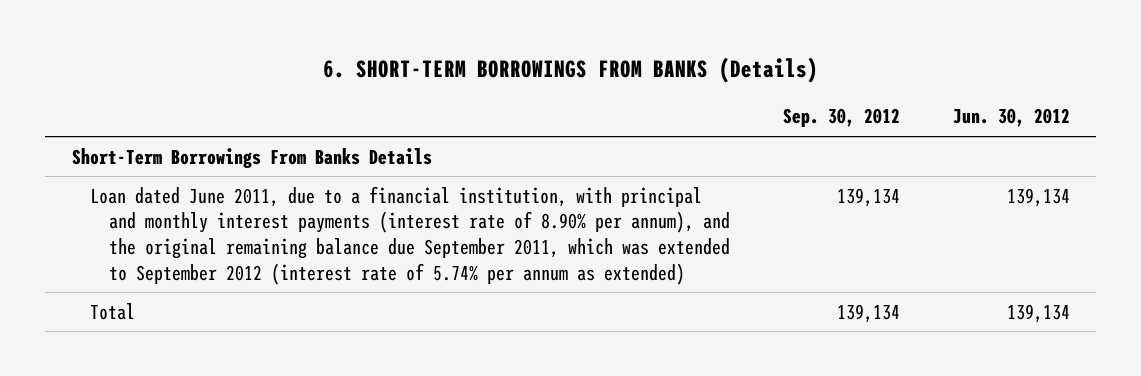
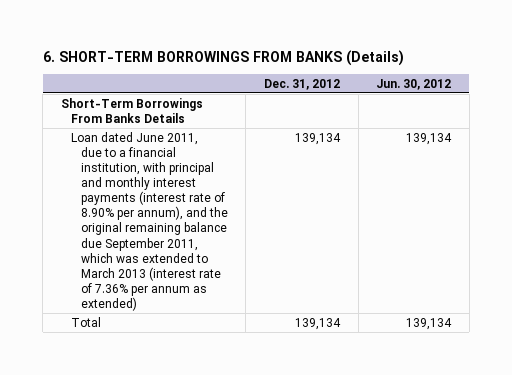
[782,108,900,128] Sep. 30, 2012 -> none
none -> [264,78,341,90] Dec. 31, 2012
[90,185,730,285] Loan dated June 2011, due to a financial institution, with principal and monthly interest payments (interest rate of 8.90% per annum), and the original remaining balance due September 2011, which was extended to September 2012 (interest rate of 5.74% per annum as extended) -> [70,131,228,311] Loan dated June 2011, due to a financial institution, with principal and monthly interest payments (interest rate of 8.90% per annum), and the original remaining balance due September 2011, which was extended to March 2013 (interest rate of 7.36% per annum as extended)

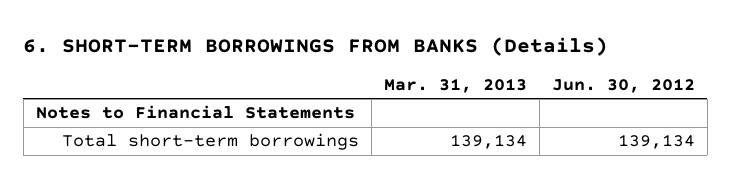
[264,78,341,90] Dec. 31, 2012 -> none
none -> [384,77,528,93] Mar. 31, 2013
[60,97,203,123] Short-Term Borrowings From Banks Details -> none
[70,131,228,311] Loan dated June 2011, due to a financial institution, with principal and monthly interest payments (interest rate of 8.90% per annum), and the original remaining balance due September 2011, which was extended to March 2013 (interest rate of 7.36% per annum as extended) -> none
none -> [35,105,355,120] Notes to Financial Statements
[70,316,101,327] Total -> [62,133,360,151] Total short-term borrowings

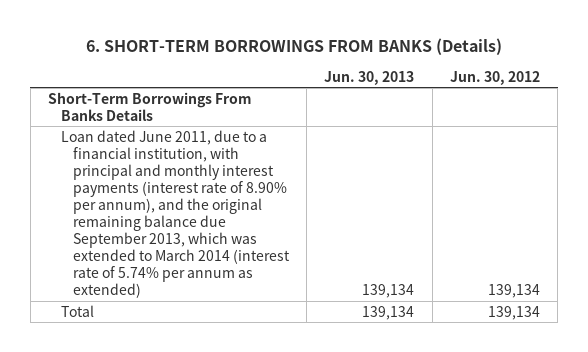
[384,77,528,93] Mar. 31, 2013 -> none
none -> [324,70,415,85] Jun. 30, 2013
[35,105,355,120] Notes to Financial Statements -> none
none -> [47,91,252,121] Short-Term Borrowings From Banks Details
none -> [60,129,291,299] Loan dated June 2011, due to a financial institution, with principal and monthly interest payments (interest rate of 8.90% per annum), and the original remaining balance due September 2013, which was extended to March 2014 (interest rate of 5.74% per annum as extended)
[62,133,360,151] Total short-term borrowings -> [60,304,94,317] Total

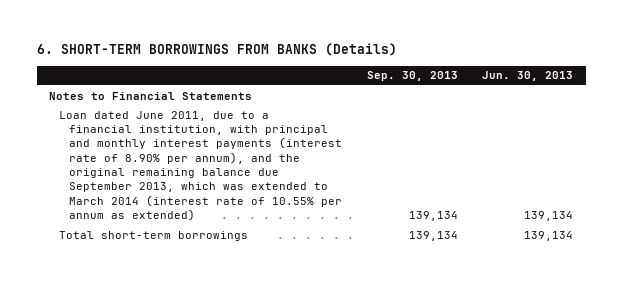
[449,70,540,85] Jun. 30, 2012 -> none
none -> [366,71,458,82] Sep. 30, 2013
[47,91,252,121] Short-Term Borrowings From Banks Details -> none
none -> [49,91,253,100] Notes to Financial Statements
[60,129,291,299] Loan dated June 2011, due to a financial institution, with principal and monthly interest payments (interest rate of 8.90% per annum), and the original remaining balance due September 2013, which was extended to March 2014 (interest rate of 5.74% per annum as extended) -> [59,110,342,222] Loan dated June 2011, due to a financial institution, with principal and monthly interest payments (interest rate of 8.90% per annum), and the original remaining balance due September 2013, which was extended to March 2014 (interest rate of 10.55% per annum as extended)
[60,304,94,317] Total -> [59,230,249,241] Total short-term borrowings

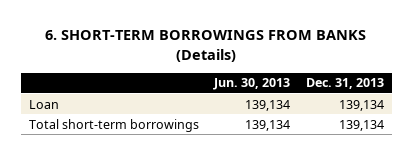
[366,71,458,82] Sep. 30, 2013 -> none
none -> [306,78,385,90] Dec. 31, 2013
[49,91,253,100] Notes to Financial Statements -> none
[59,110,342,222] Loan dated June 2011, due to a financial institution, with principal and monthly interest payments (interest rate of 8.90% per annum), and the original remaining balance due September 2013, which was extended to March 2014 (interest rate of 10.55% per annum as extended) -> [28,99,59,109] Loan

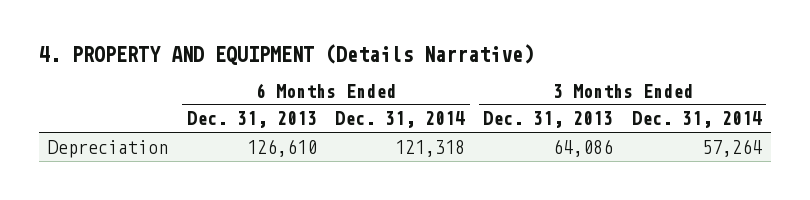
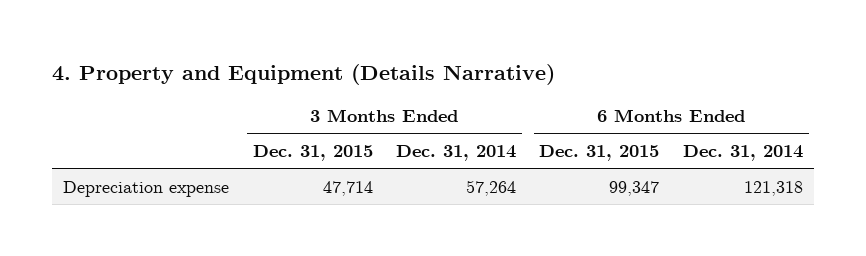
[39,44,535,66] 4. PROPERTY AND EQUIPMENT (Details Narrative) -> [51,64,555,86] 4. Property and Equipment (Details Narrative)
[186,111,317,129] Dec. 31, 2013 -> none
[483,111,614,129] Dec. 31, 2013 -> none
none -> [252,145,373,162] Dec. 31, 2015
none -> [539,145,660,162] Dec. 31, 2015
[48,139,169,158] Depreciation -> [63,180,230,197] Depreciation expense

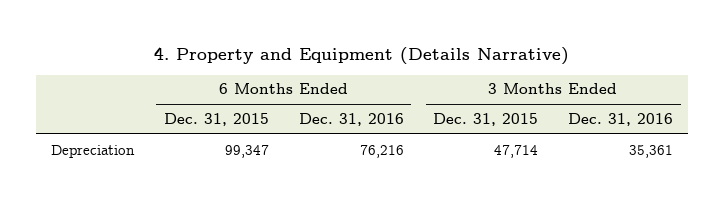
[396,145,517,162] Dec. 31, 2014 -> none
[682,145,803,162] Dec. 31, 2014 -> none
none -> [298,112,404,126] Dec. 31, 2016
none -> [568,112,674,126] Dec. 31, 2016
[63,180,230,197] Depreciation expense -> [51,144,136,158] Depreciation

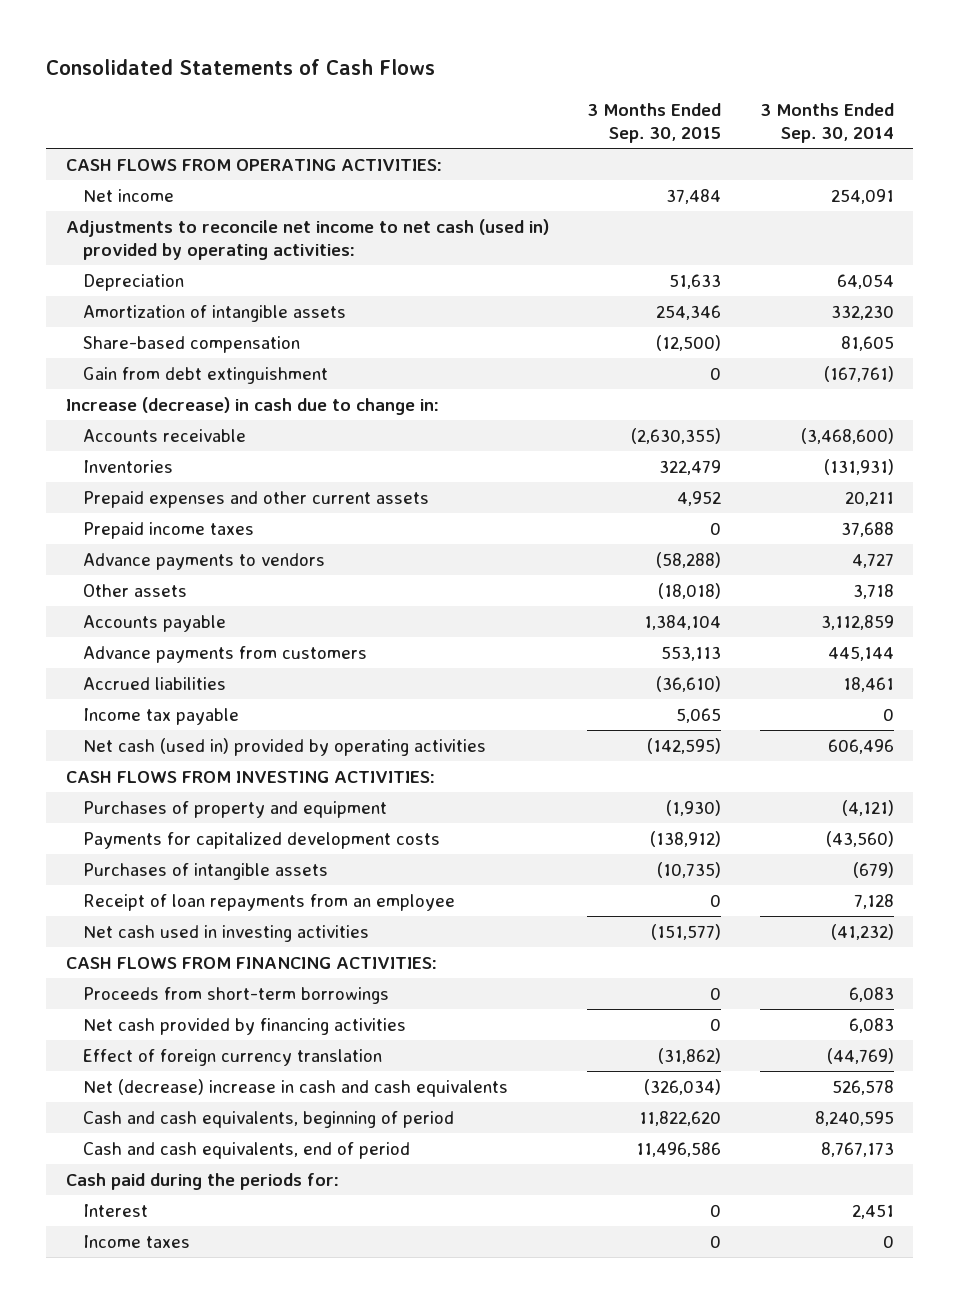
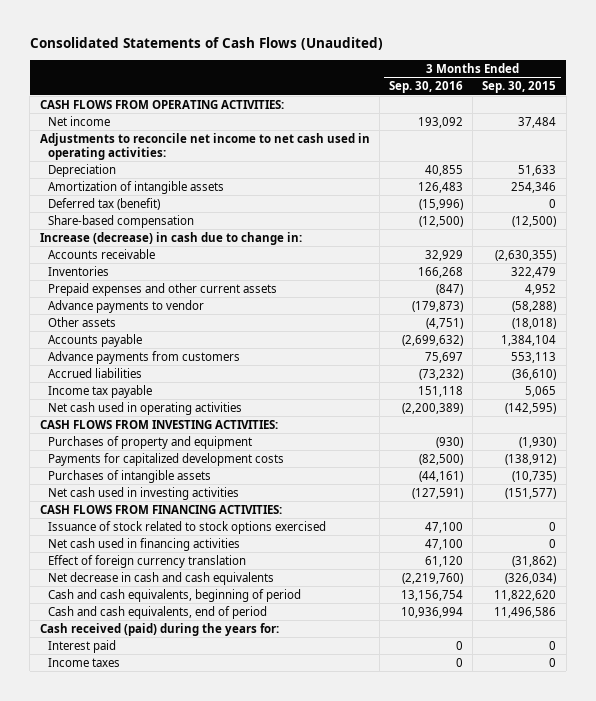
[46,59,436,76] Consolidated Statements of Cash Flows -> [29,37,383,51] Consolidated Statements of Cash Flows (Unaudited)
[759,103,894,143] 3 Months Ended Sep. 30, 2014 -> none
none -> [388,81,463,94] Sep. 30, 2016
[65,219,549,260] Adjustments to reconcile net income to net cash (used in) provided by operating activities: -> [39,132,370,160] Adjustments to reconcile net income to net cash used in operating activities:
none -> [48,197,161,210] Deferred tax (benefit)
[83,367,329,385] Gain from debt extinguishment -> none
[83,522,255,540] Prepaid income taxes -> none
[83,553,326,571] Advance payments to vendors -> [48,299,205,313] Advance payments to vendor
[83,738,487,757] Net cash (used in) provided by operating activities -> [48,401,243,415] Net cash used in operating activities
[83,894,456,912] Receipt of loan repayments from an employee -> none
[83,987,390,1005] Proceeds from short-term borrowings -> none
none -> [48,520,327,534] Issuance of stock related to stock options exercised
[83,1018,407,1036] Net cash provided by financing activities -> [48,537,241,551] Net cash used in financing activities
[83,1079,509,1098] Net (decrease) increase in cash and cash equivalents -> [48,571,275,585] Net decrease in cash and cash equivalents
[65,1173,339,1191] Cash paid during the periods for: -> [39,622,279,636] Cash received (paid) during the years for:
[83,1204,149,1218] Interest -> [48,639,117,653] Interest paid

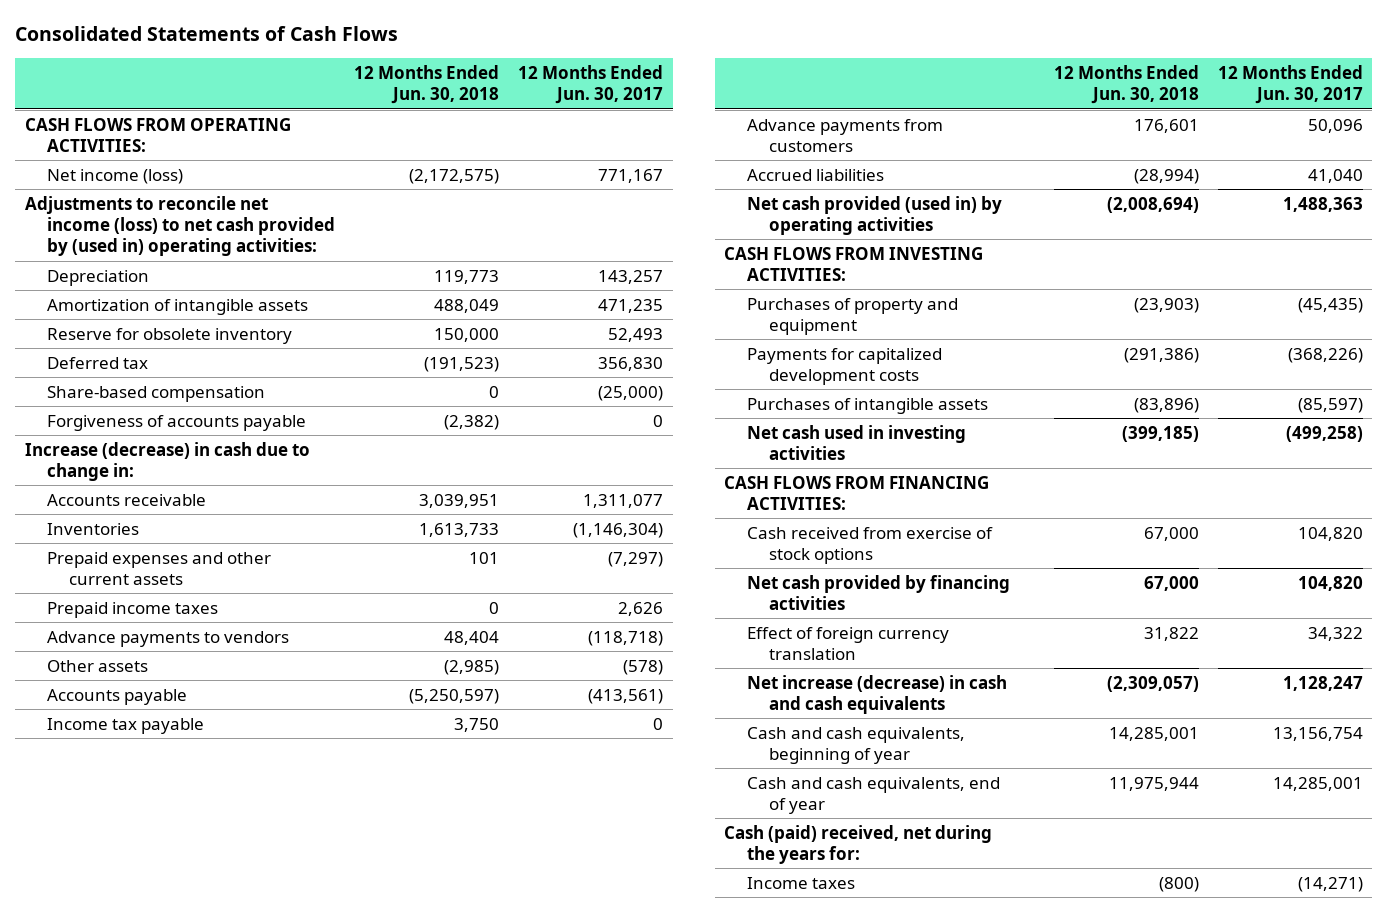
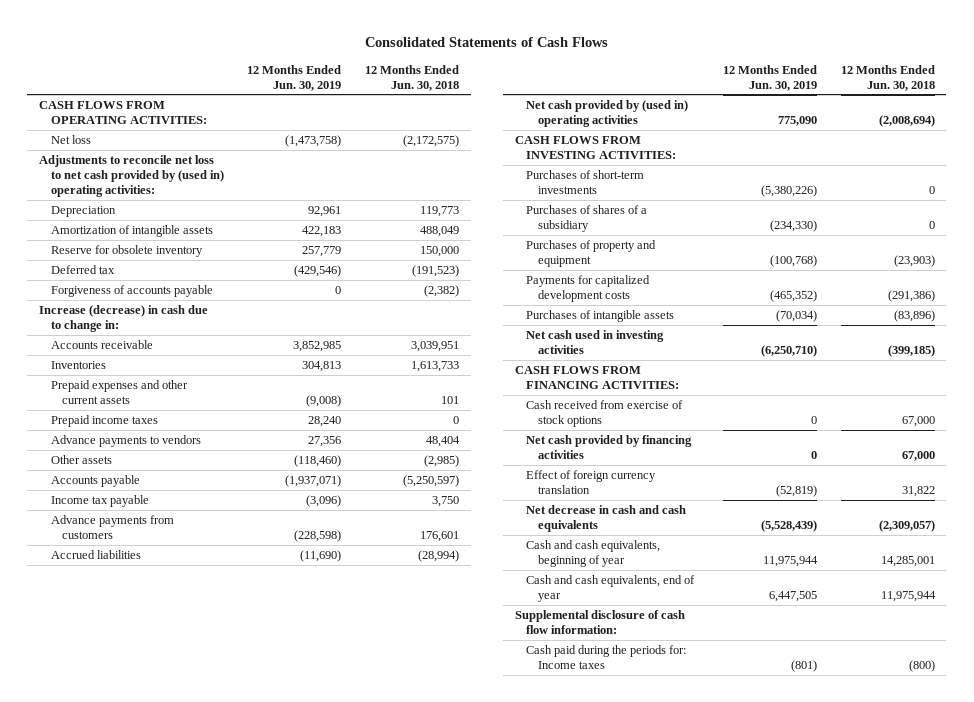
[518,64,664,105] 12 Months Ended Jun. 30, 2017 -> none
none -> [247,64,342,91] 12 Months Ended Jun. 30, 2019
[46,168,183,184] Net income (loss) -> [50,134,91,144] Net loss
[24,195,335,257] Adjustments to reconcile net income (loss) to net cash provided by (used in) operating activities: -> [39,154,224,198] Adjustments to reconcile net loss to net cash provided by (used in) operating activities:
[46,385,265,402] Share-based compensation -> none
[746,195,1002,235] Net cash provided (used in) by operating activities -> [526,99,689,128] Net cash provided by (used in) operating activities
none -> [526,169,645,195] Purchases of short-term investments
none -> [526,204,648,233] Purchases of shares of a subsidiary
[746,674,1007,714] Net increase (decrease) in cash and cash equivalents -> [526,504,687,533] Net decrease in cash and cash equivalents
[724,824,993,864] Cash (paid) received, net during the years for: -> none
none -> [514,609,685,635] Supplemental disclosure of cash flow information:
[746,876,855,889] Income taxes -> [526,644,687,670] Cash paid during the periods for: Income taxes

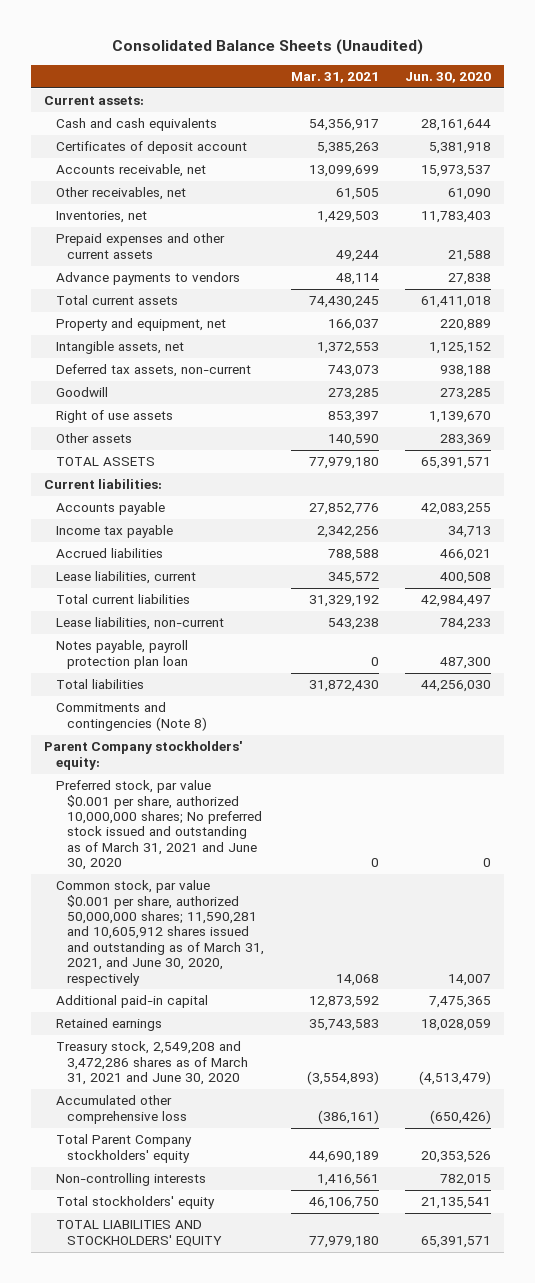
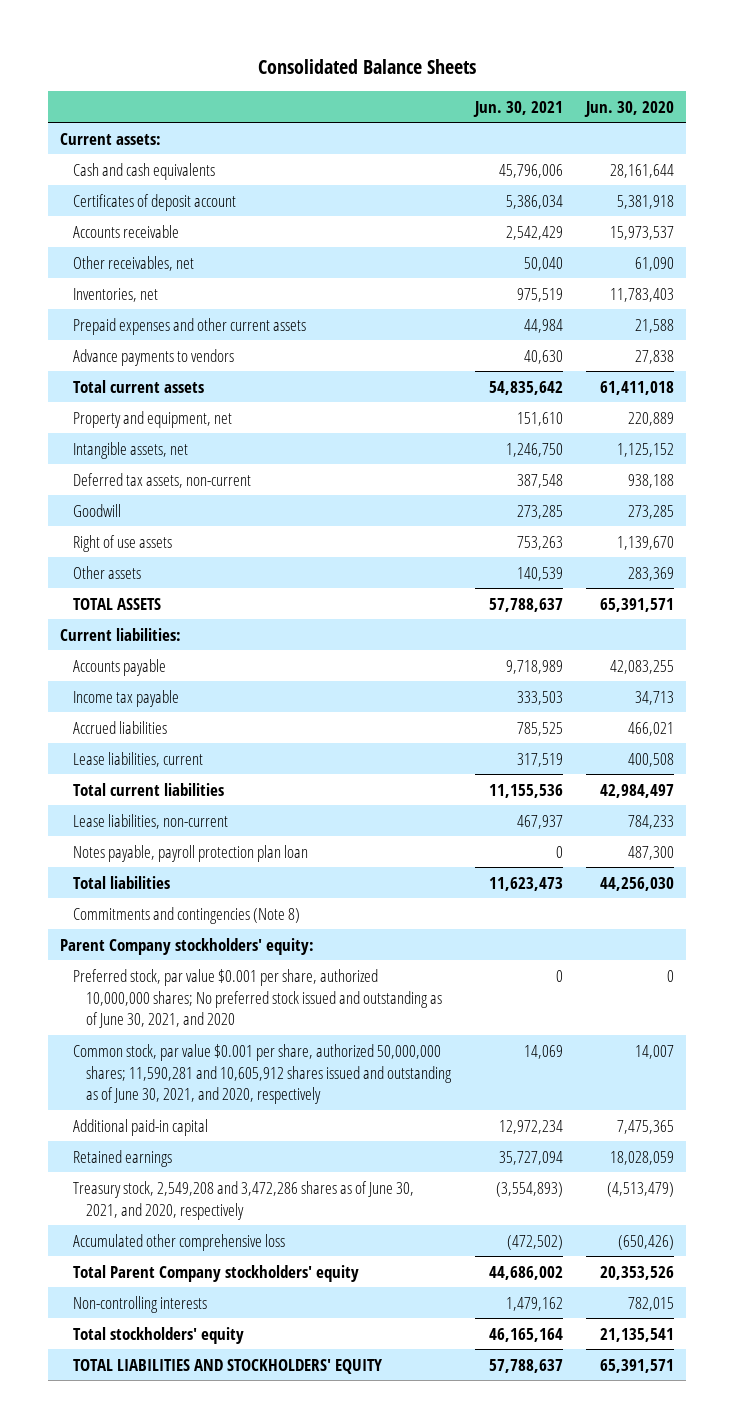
[111,39,423,56] Consolidated Balance Sheets (Unaudited) -> [257,59,476,75] Consolidated Balance Sheets
[290,72,379,84] Mar. 31, 2021 -> none
none -> [472,100,563,117] Jun. 30, 2021
[55,164,206,178] Accounts receivable, net -> [72,224,179,238] Accounts receivable
[55,780,263,871] Preferred stock, par value $0.001 per share, authorized 10,000,000 shares; No preferred stock issued and outstanding as of March 31, 2021 and June 30, 2020 -> [72,968,443,1029] Preferred stock, par value $0.001 per share, authorized 10,000,000 shares; No preferred stock issued and outstanding as of June 30, 2021, and 2020
[55,880,265,986] Common stock, par value $0.001 per share, authorized 50,000,000 shares; 11,590,281 and 10,605,912 shares issued and outstanding as of March 31, 2021, and June 30, 2020, respectively -> [72,1043,453,1105] Common stock, par value $0.001 per share, authorized 50,000,000 shares; 11,590,281 and 10,605,912 shares issued and outstanding as of June 30, 2021, and 2020, respectively
[55,1041,249,1086] Treasury stock, 2,549,208 and 3,472,286 shares as of March 31, 2021 and June 30, 2020 -> [72,1180,414,1220] Treasury stock, 2,549,208 and 3,472,286 shares as of June 30, 2021, and 2020, respectively

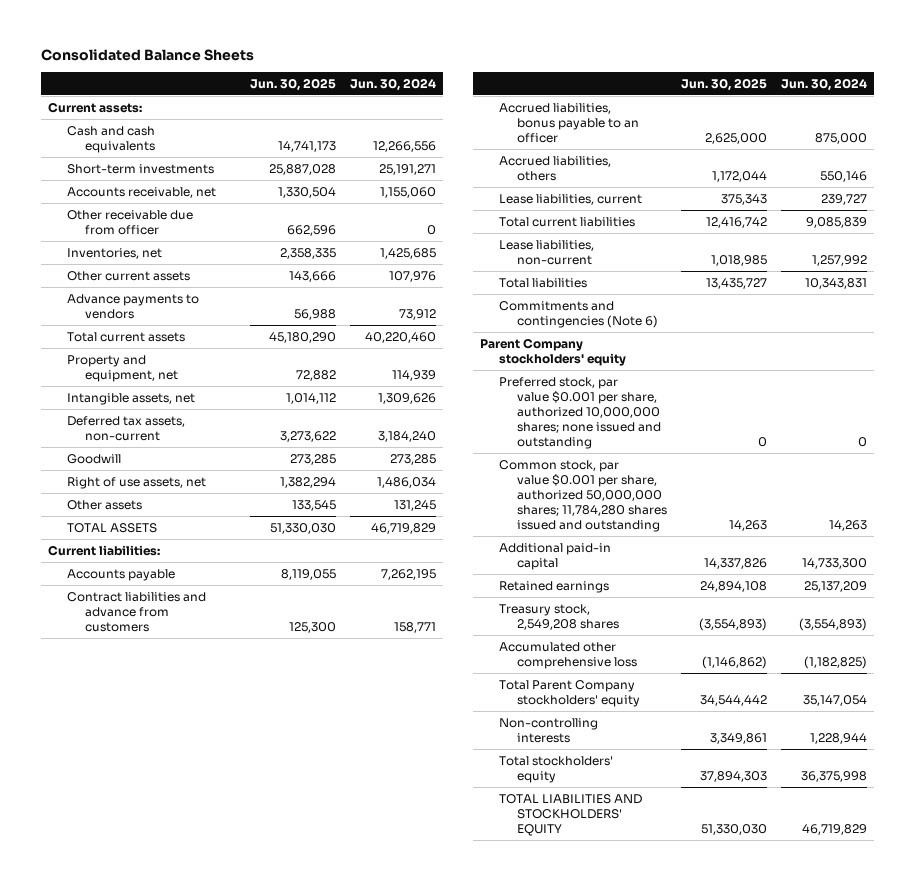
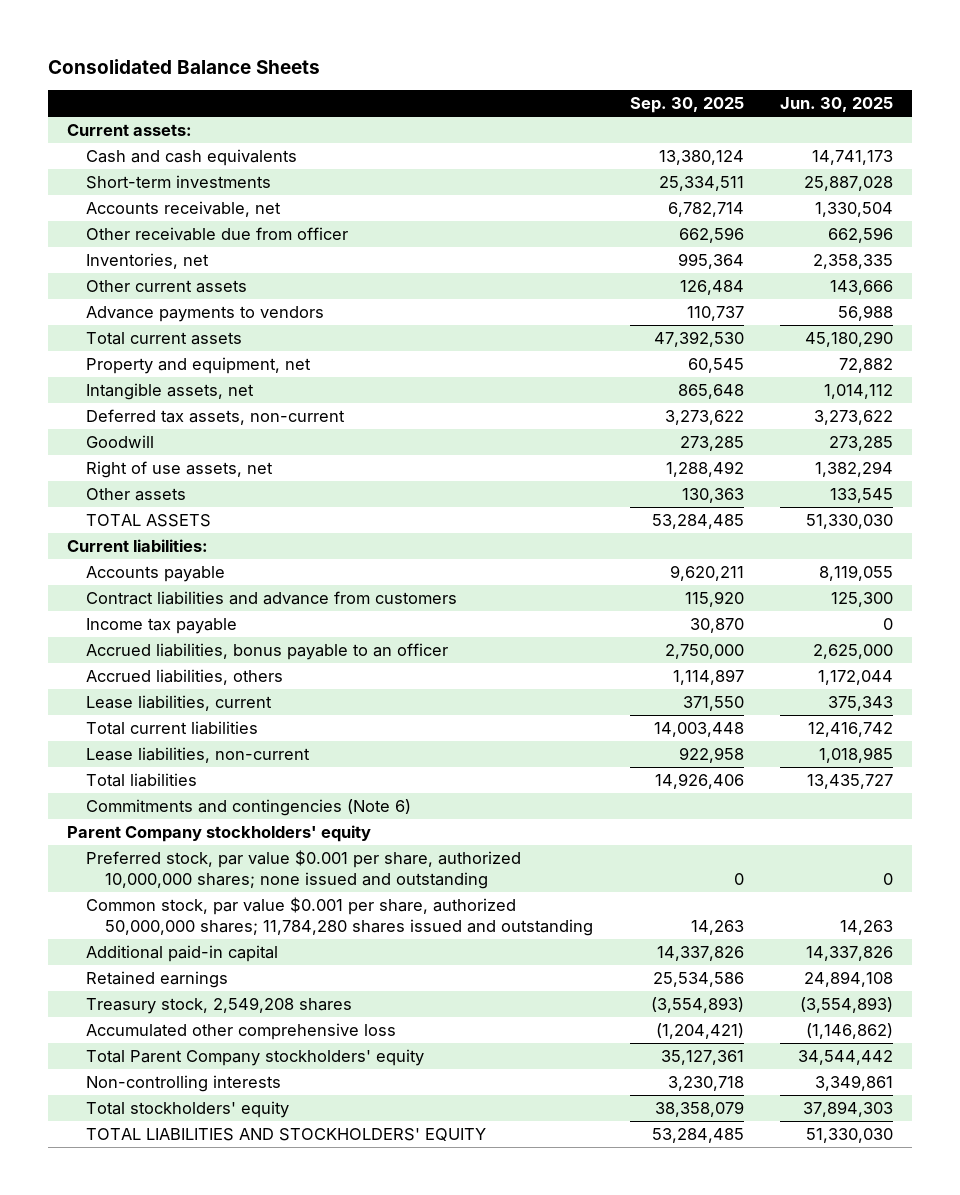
[349,77,436,91] Jun. 30, 2024 -> none
none -> [629,97,744,114] Sep. 30, 2025
none -> [85,617,237,634] Income tax payable

